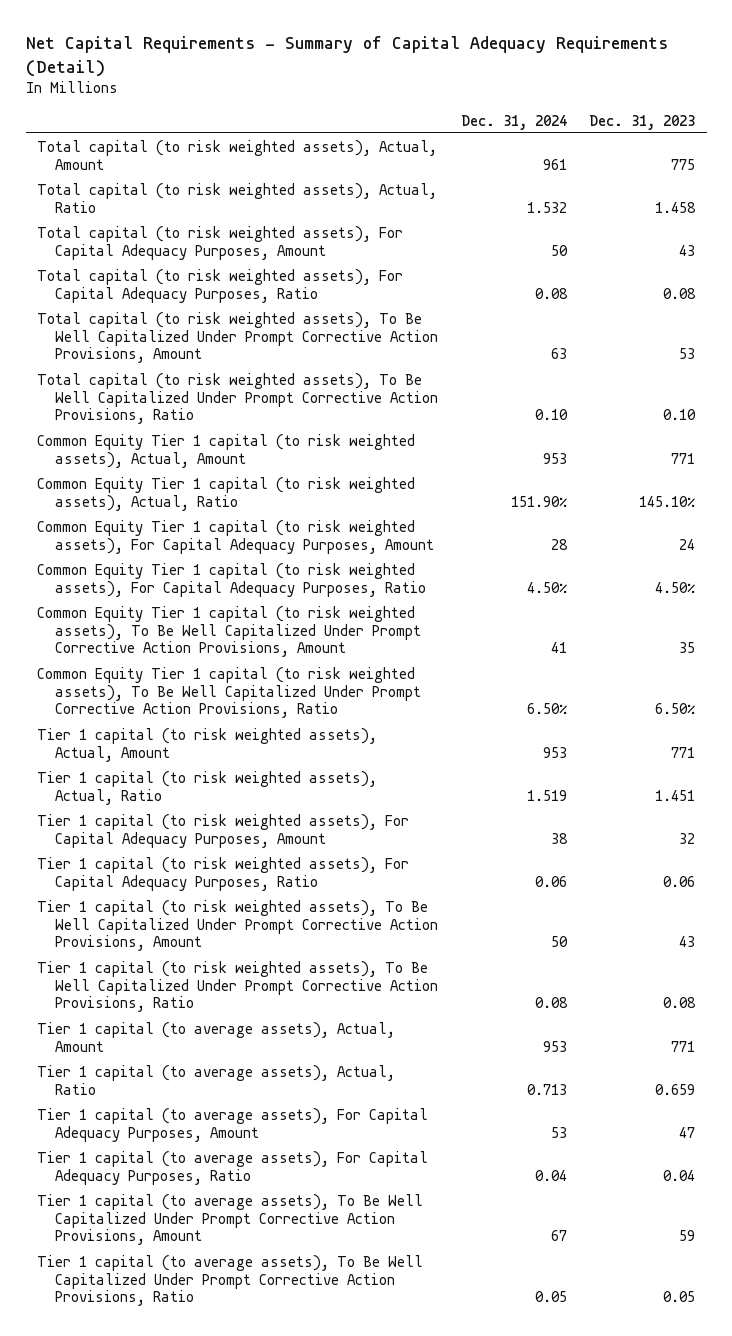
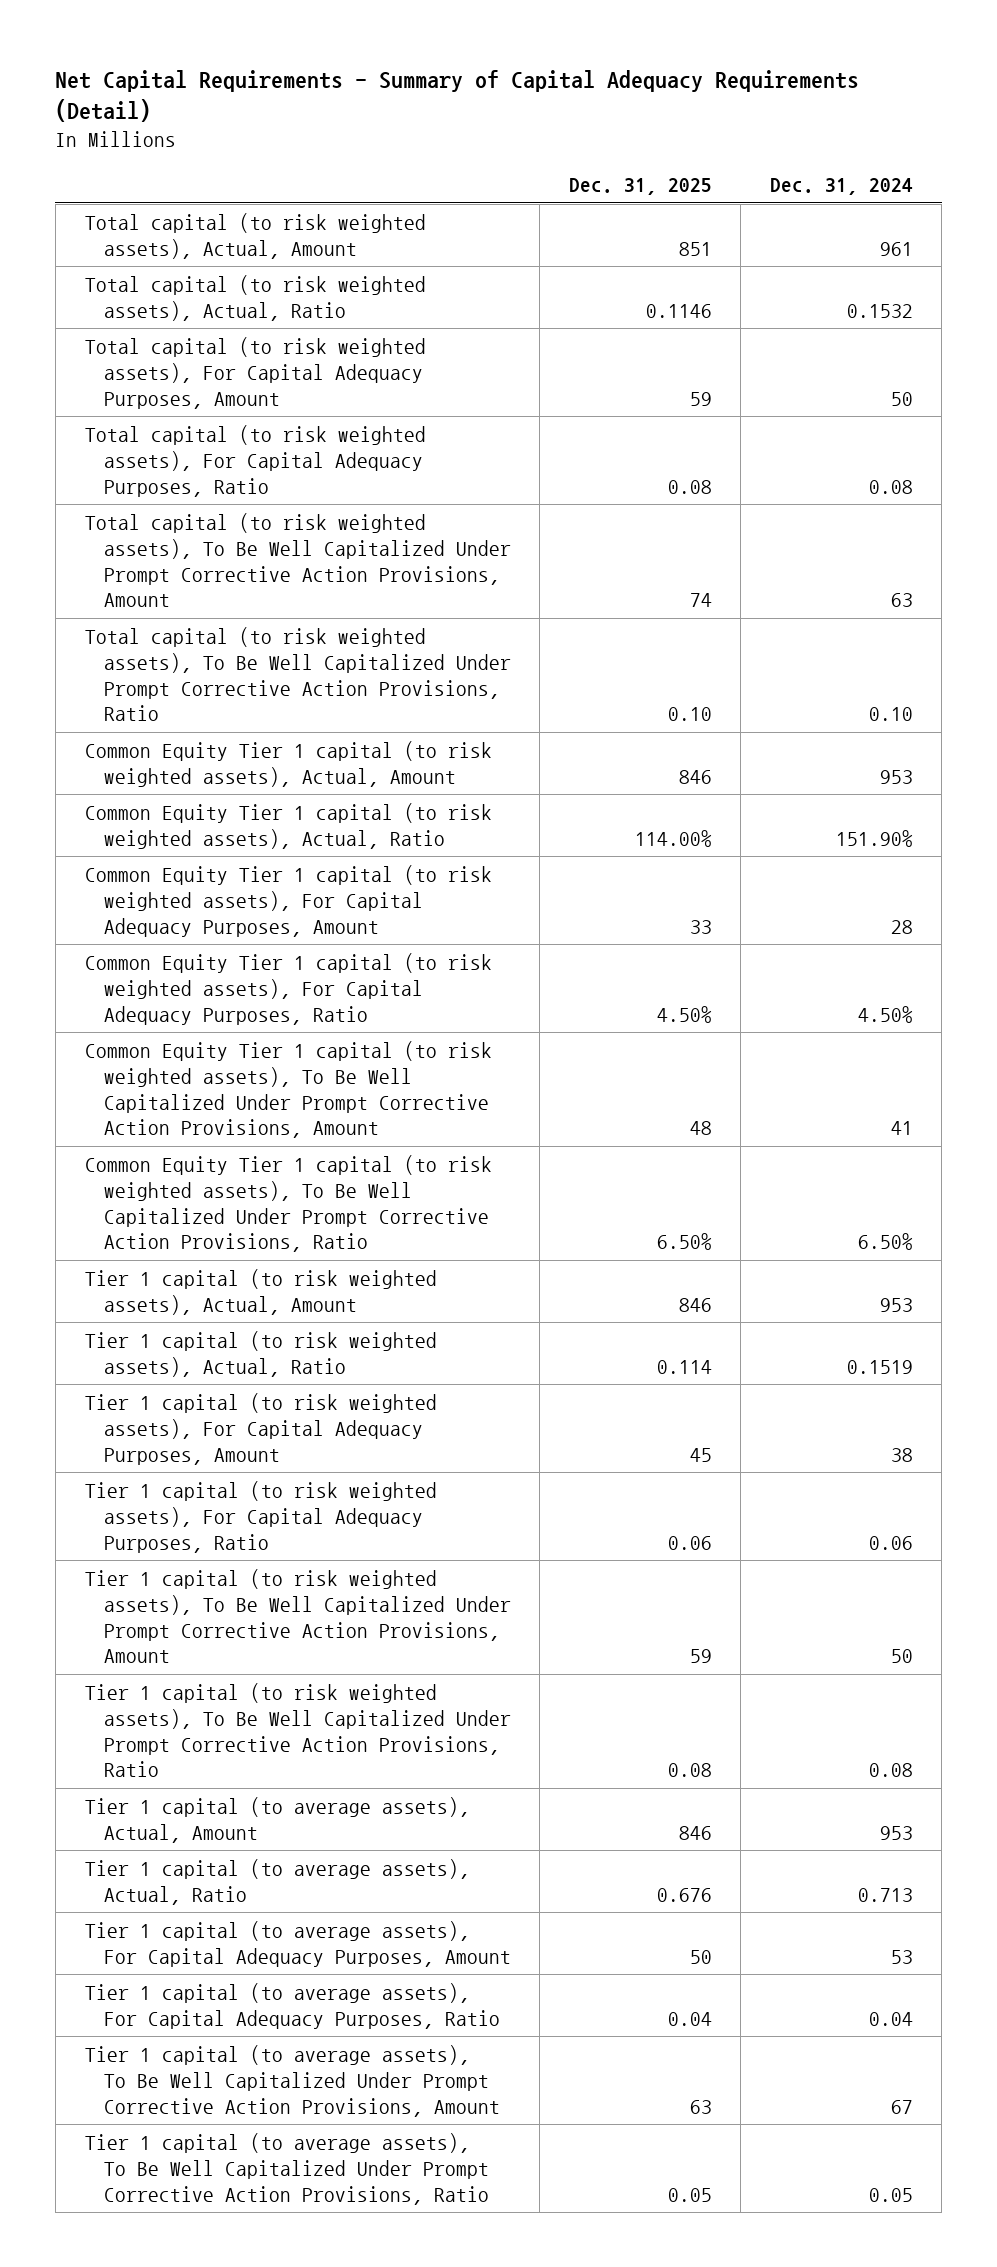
[589,114,696,130] Dec. 31, 2023 -> none
none -> [568,177,712,195] Dec. 31, 2025
[526,201,567,213] 1.532 -> [846,303,913,318] 0.1532
[526,789,567,801] 1.519 -> [846,1359,913,1374] 0.1519

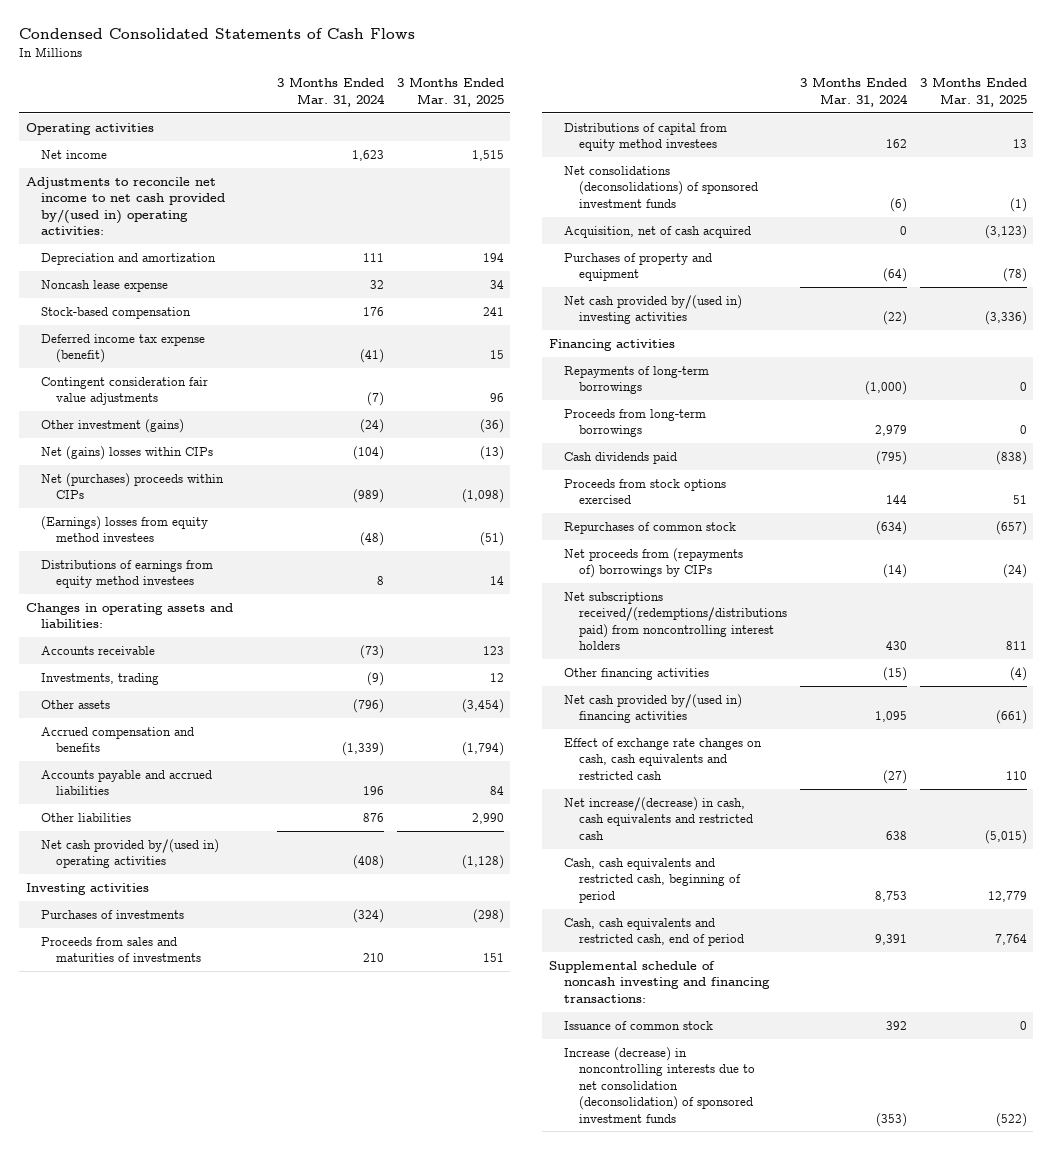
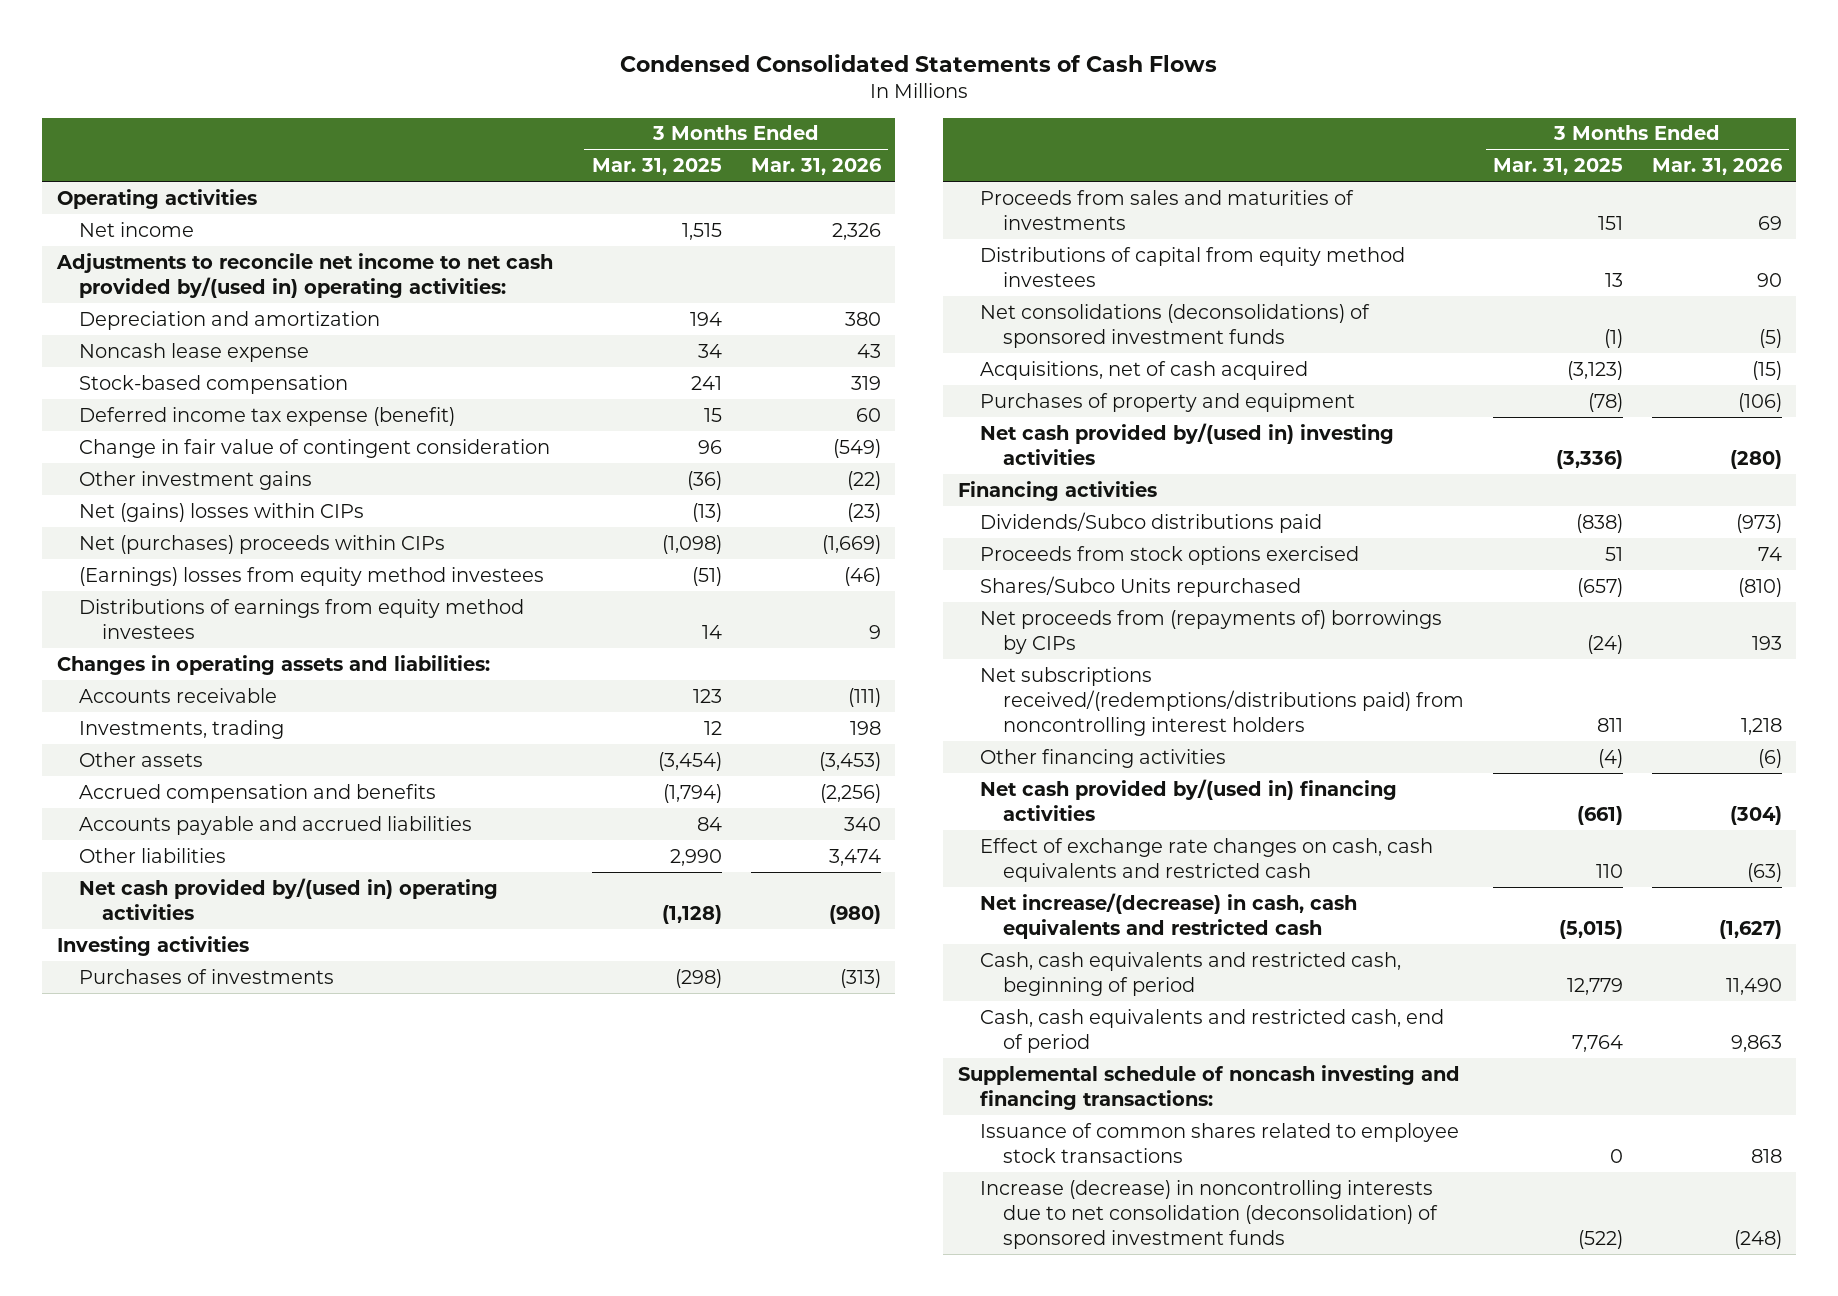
[276,77,385,107] 3 Months Ended Mar. 31, 2024 -> none
none -> [750,158,882,176] Mar. 31, 2026
[40,376,208,406] Contingent consideration fair value adjustments -> [79,438,551,458] Change in fair value of contingent consideration
[40,418,184,433] Other investment (gains) -> [79,470,313,490] Other investment gains
[563,225,751,238] Acquisition, net of cash acquired -> [980,360,1309,380] Acquisitions, net of cash acquired
[563,365,709,395] Repayments of long-term borrowings -> none
[563,408,706,438] Proceeds from long-term borrowings -> none
[563,451,677,464] Cash dividends paid -> [980,511,1323,533] Dividends/Subco distributions paid
[563,521,736,534] Repurchases of common stock -> [980,575,1302,597] Shares/Subco Units repurchased
[563,1020,713,1030] Issuance of common stock -> [980,1122,1460,1163] Issuance of common shares related to employee stock transactions

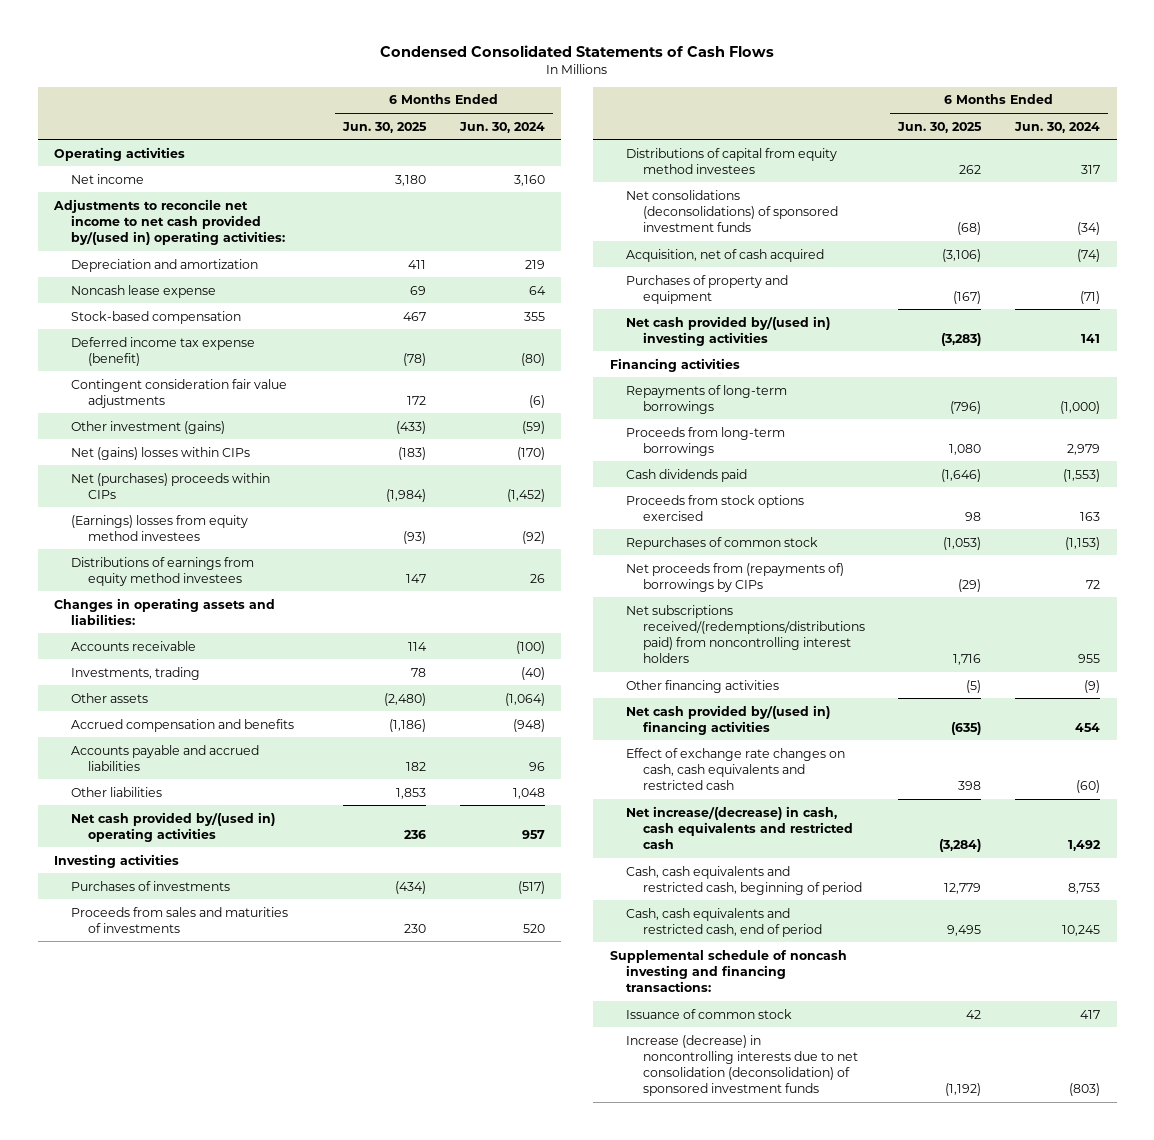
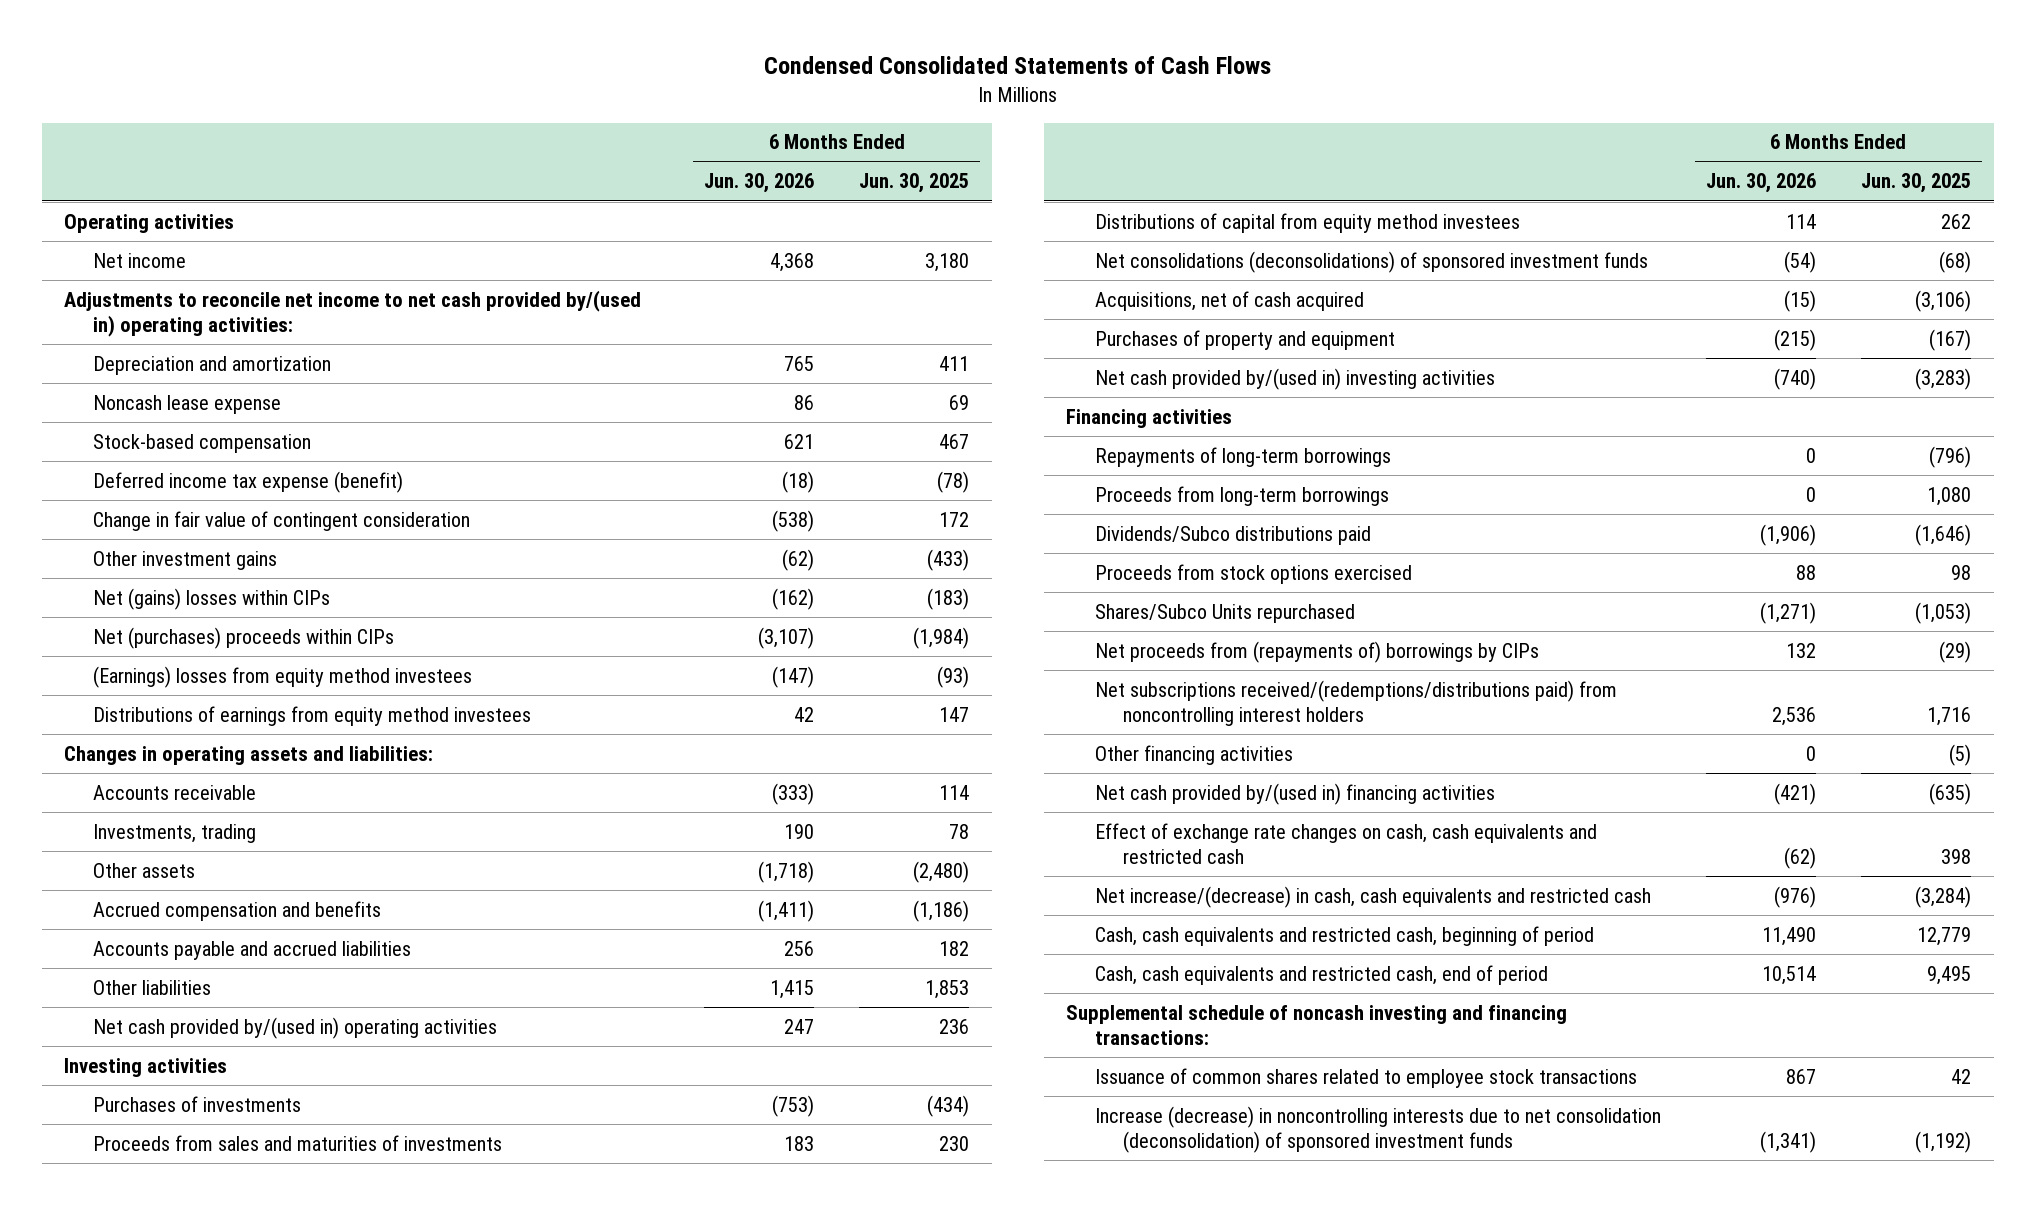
[458,121,545,133] Jun. 30, 2024 -> none
none -> [703,173,814,194] Jun. 30, 2026
[71,378,288,408] Contingent consideration fair value adjustments -> [92,510,470,531] Change in fair value of contingent consideration
[71,420,226,434] Other investment (gains) -> [92,550,277,570] Other investment gains
[626,248,825,262] Acquisition, net of cash acquired -> [1094,290,1364,311] Acquisitions, net of cash acquired
[626,468,748,482] Cash dividends paid -> [1094,525,1371,545] Dividends/Subco distributions paid
[626,536,819,550] Repurchases of common stock -> [1094,603,1355,623] Shares/Subco Units repurchased
[626,1008,793,1019] Issuance of common stock -> [1094,1067,1637,1088] Issuance of common shares related to employee stock transactions

